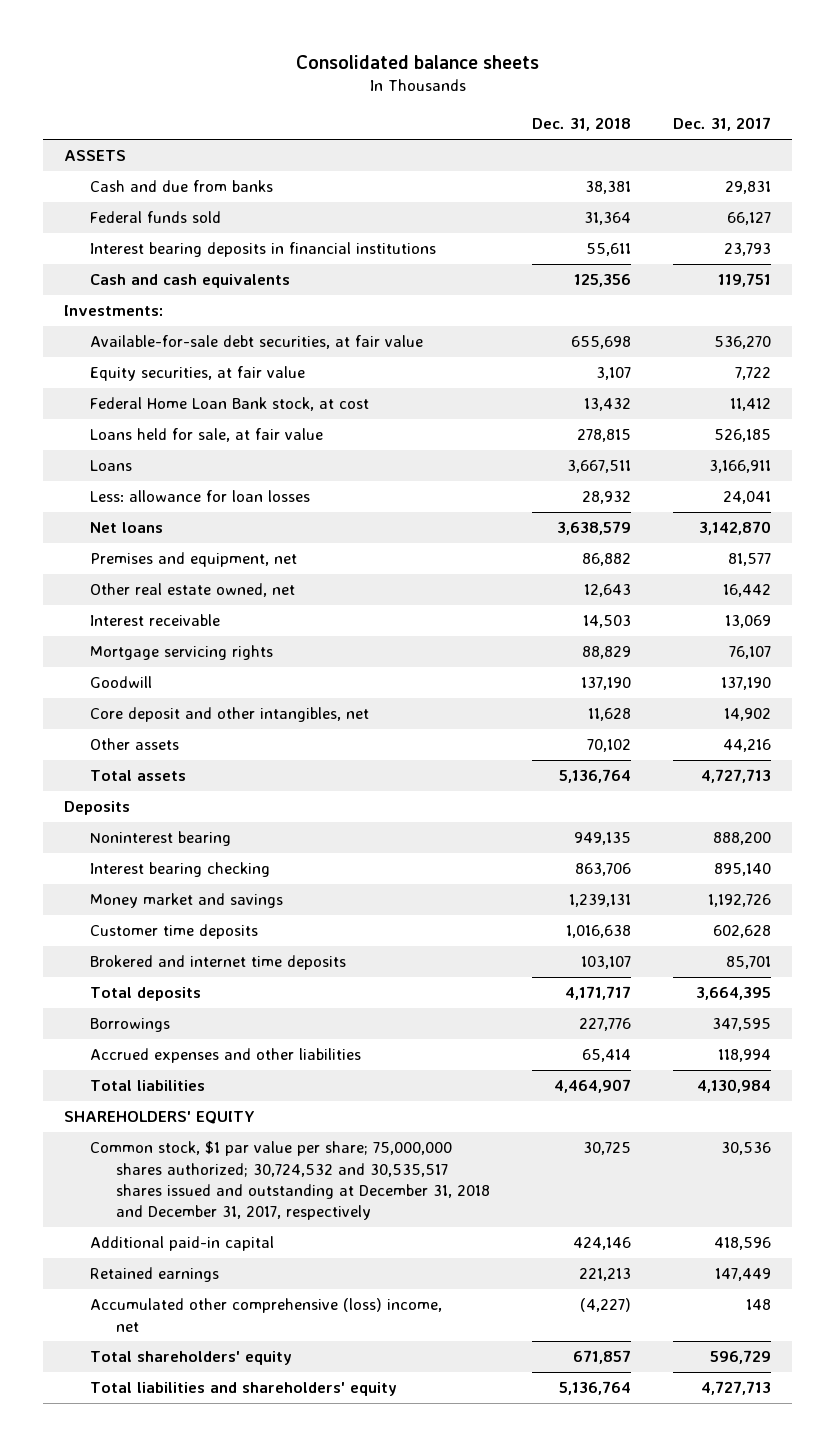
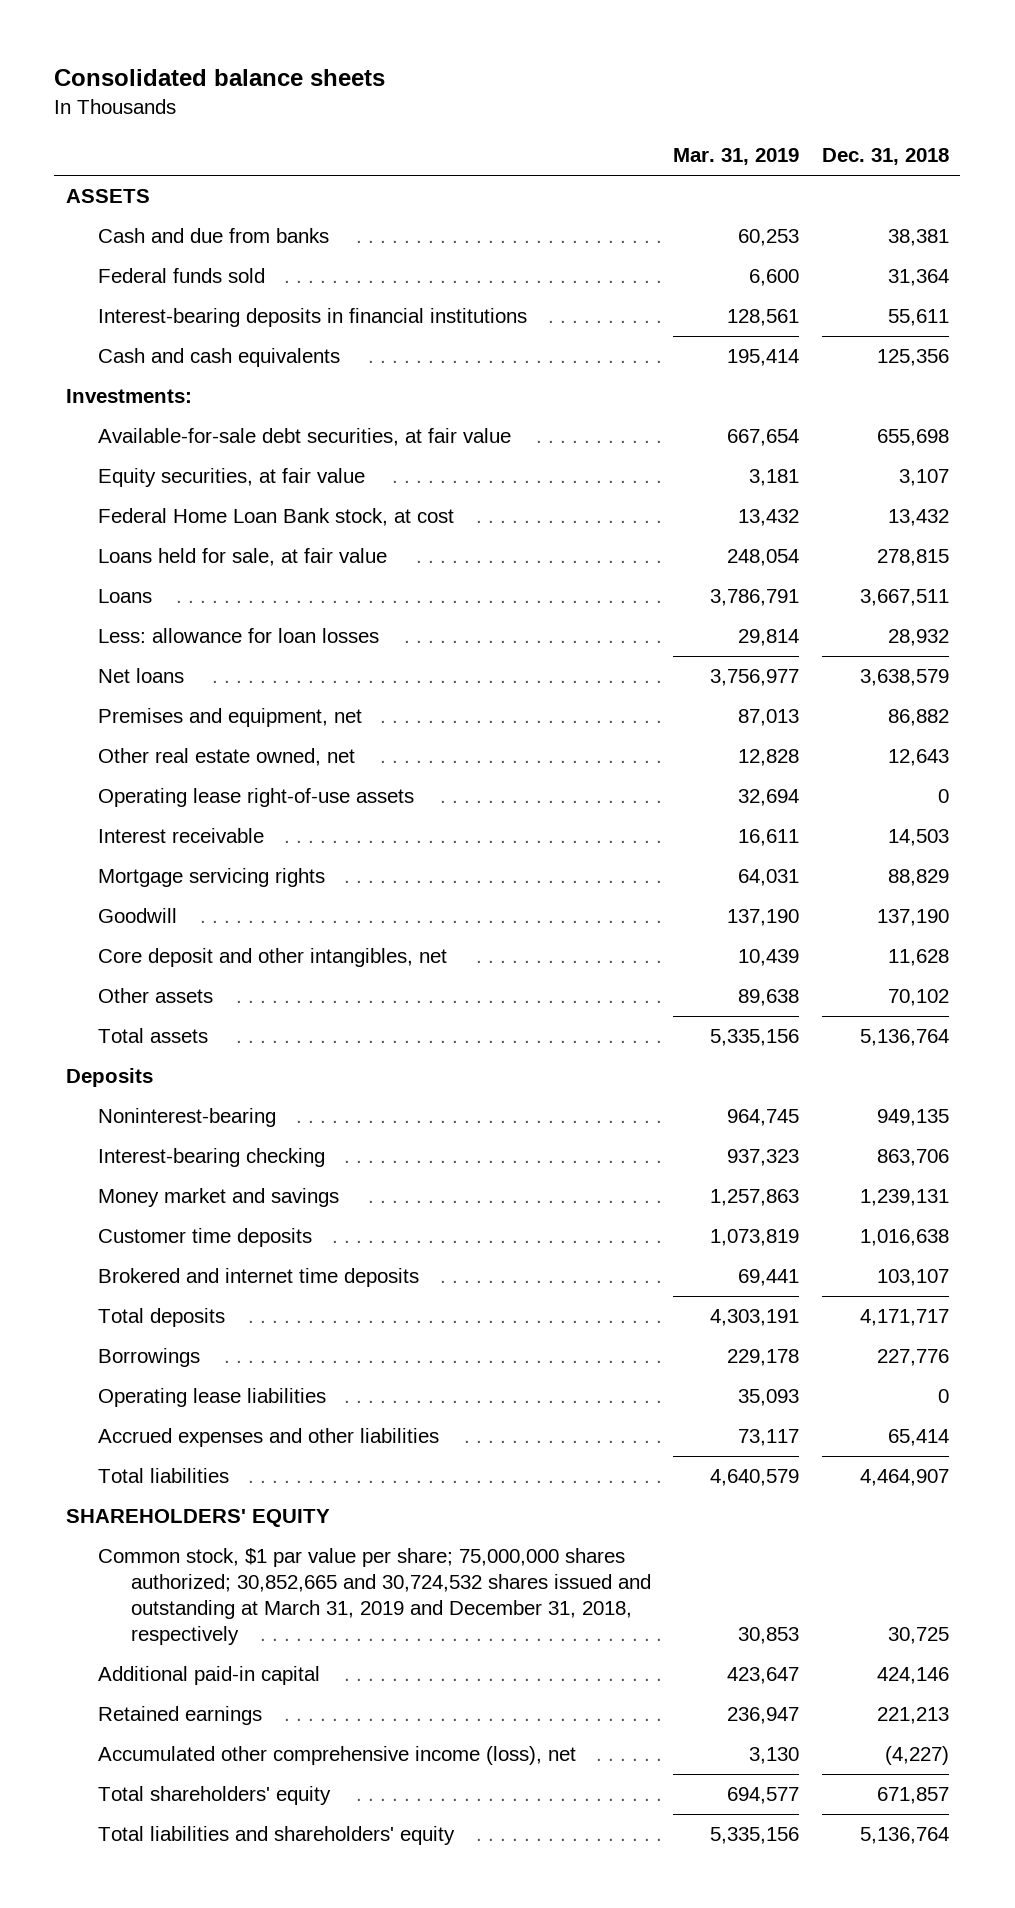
[673,117,772,132] Dec. 31, 2017 -> none
none -> [673,148,800,166] Mar. 31, 2019
[90,242,437,258] Interest bearing deposits in financial institutions -> [98,308,528,328] Interest-bearing deposits in financial institutions
none -> [98,788,415,808] Operating lease right-of-use assets
[90,831,232,847] Noninterest bearing -> [98,1108,277,1128] Noninterest-bearing
[90,862,271,878] Interest bearing checking -> [98,1148,326,1168] Interest-bearing checking
none -> [98,1388,327,1408] Operating lease liabilities
[90,1141,491,1221] Common stock, $1 par value per share; 75,000,000 shares authorized; 30,724,532 and 30,535,517 shares issued and outstanding at December 31, 2018 and December 31, 2017, respectively -> [98,1548,651,1646] Common stock, $1 par value per share; 75,000,000 shares authorized; 30,852,665 and 30,724,532 shares issued and outstanding at March 31, 2019 and December 31, 2018, respectively
[90,1298,443,1332] Accumulated other comprehensive (loss) income, net -> [98,1746,577,1766] Accumulated other comprehensive income (loss), net

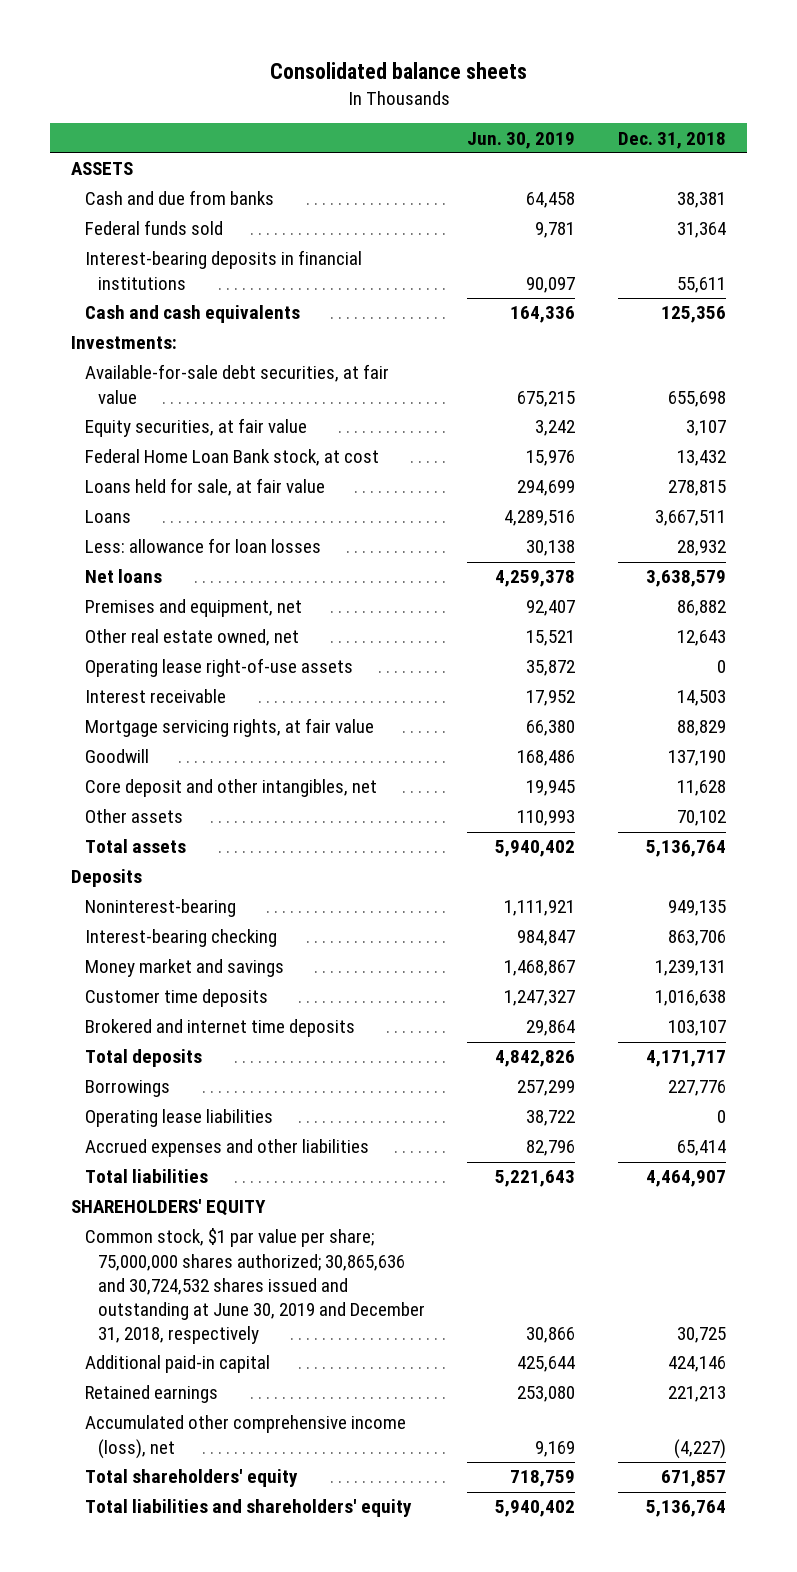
[673,148,800,166] Mar. 31, 2019 -> none
none -> [467,131,576,149] Jun. 30, 2019
[98,868,326,888] Mortgage servicing rights -> [84,718,374,738] Mortgage servicing rights, at fair value
[98,1548,651,1646] Common stock, $1 par value per share; 75,000,000 shares authorized; 30,852,665 and 30,724,532 shares issued and outstanding at March 31, 2019 and December 31, 2018, respectively -> [84,1228,425,1344] Common stock, $1 par value per share; 75,000,000 shares authorized; 30,865,636 and 30,724,532 shares issued and outstanding at June 30, 2019 and December 31, 2018, respectively

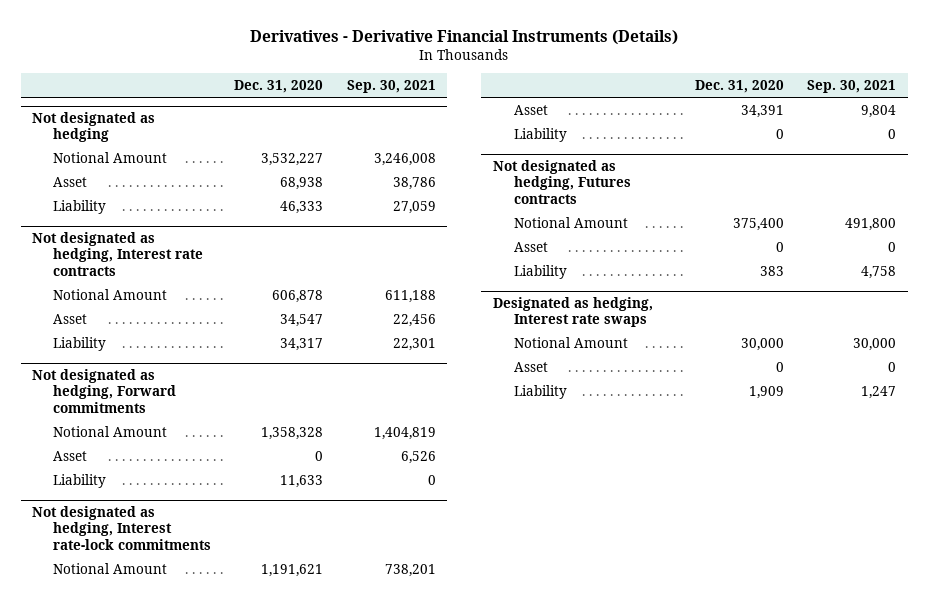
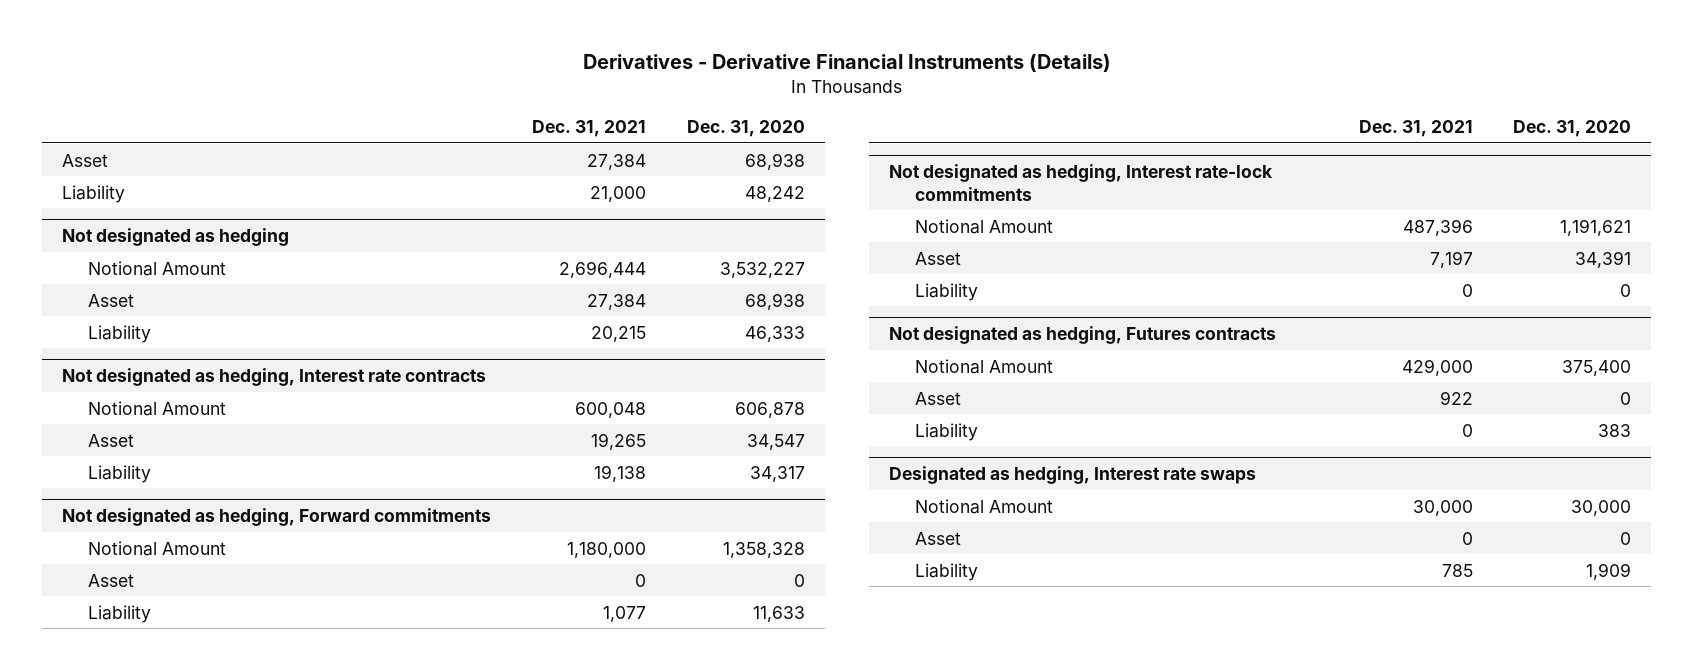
[346,80,436,94] Sep. 30, 2021 -> none
none -> [531,120,646,138] Dec. 31, 2021
none -> [62,153,109,167] Asset
none -> [62,184,126,203] Liability

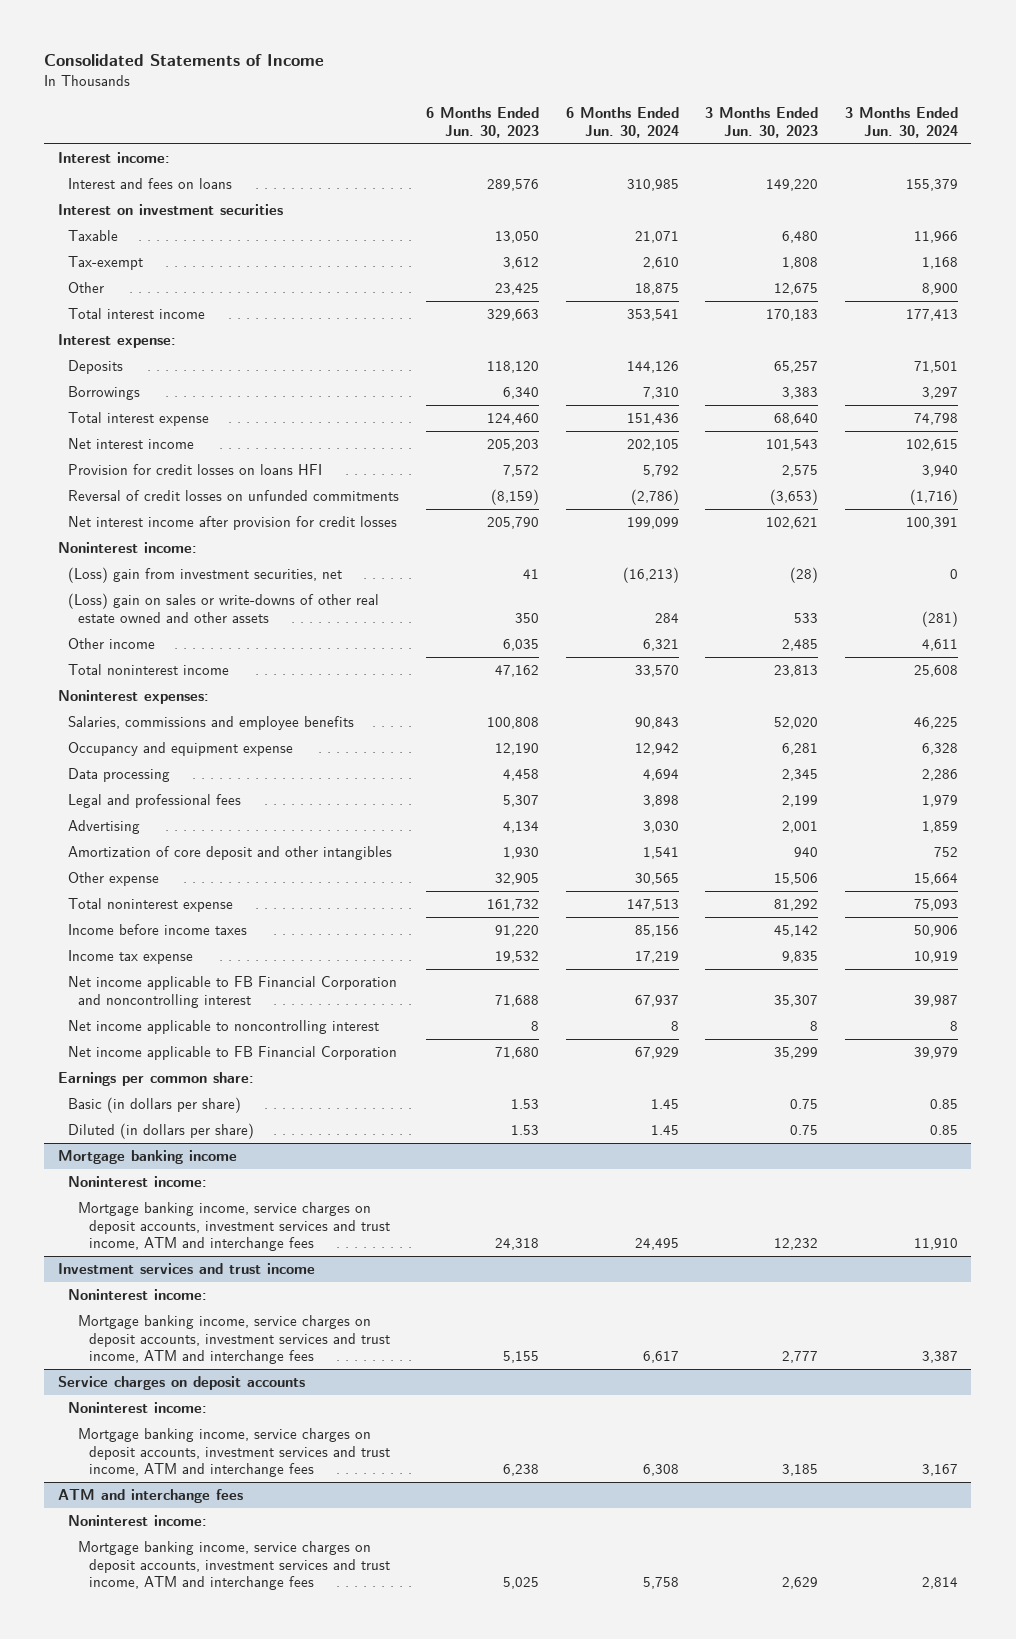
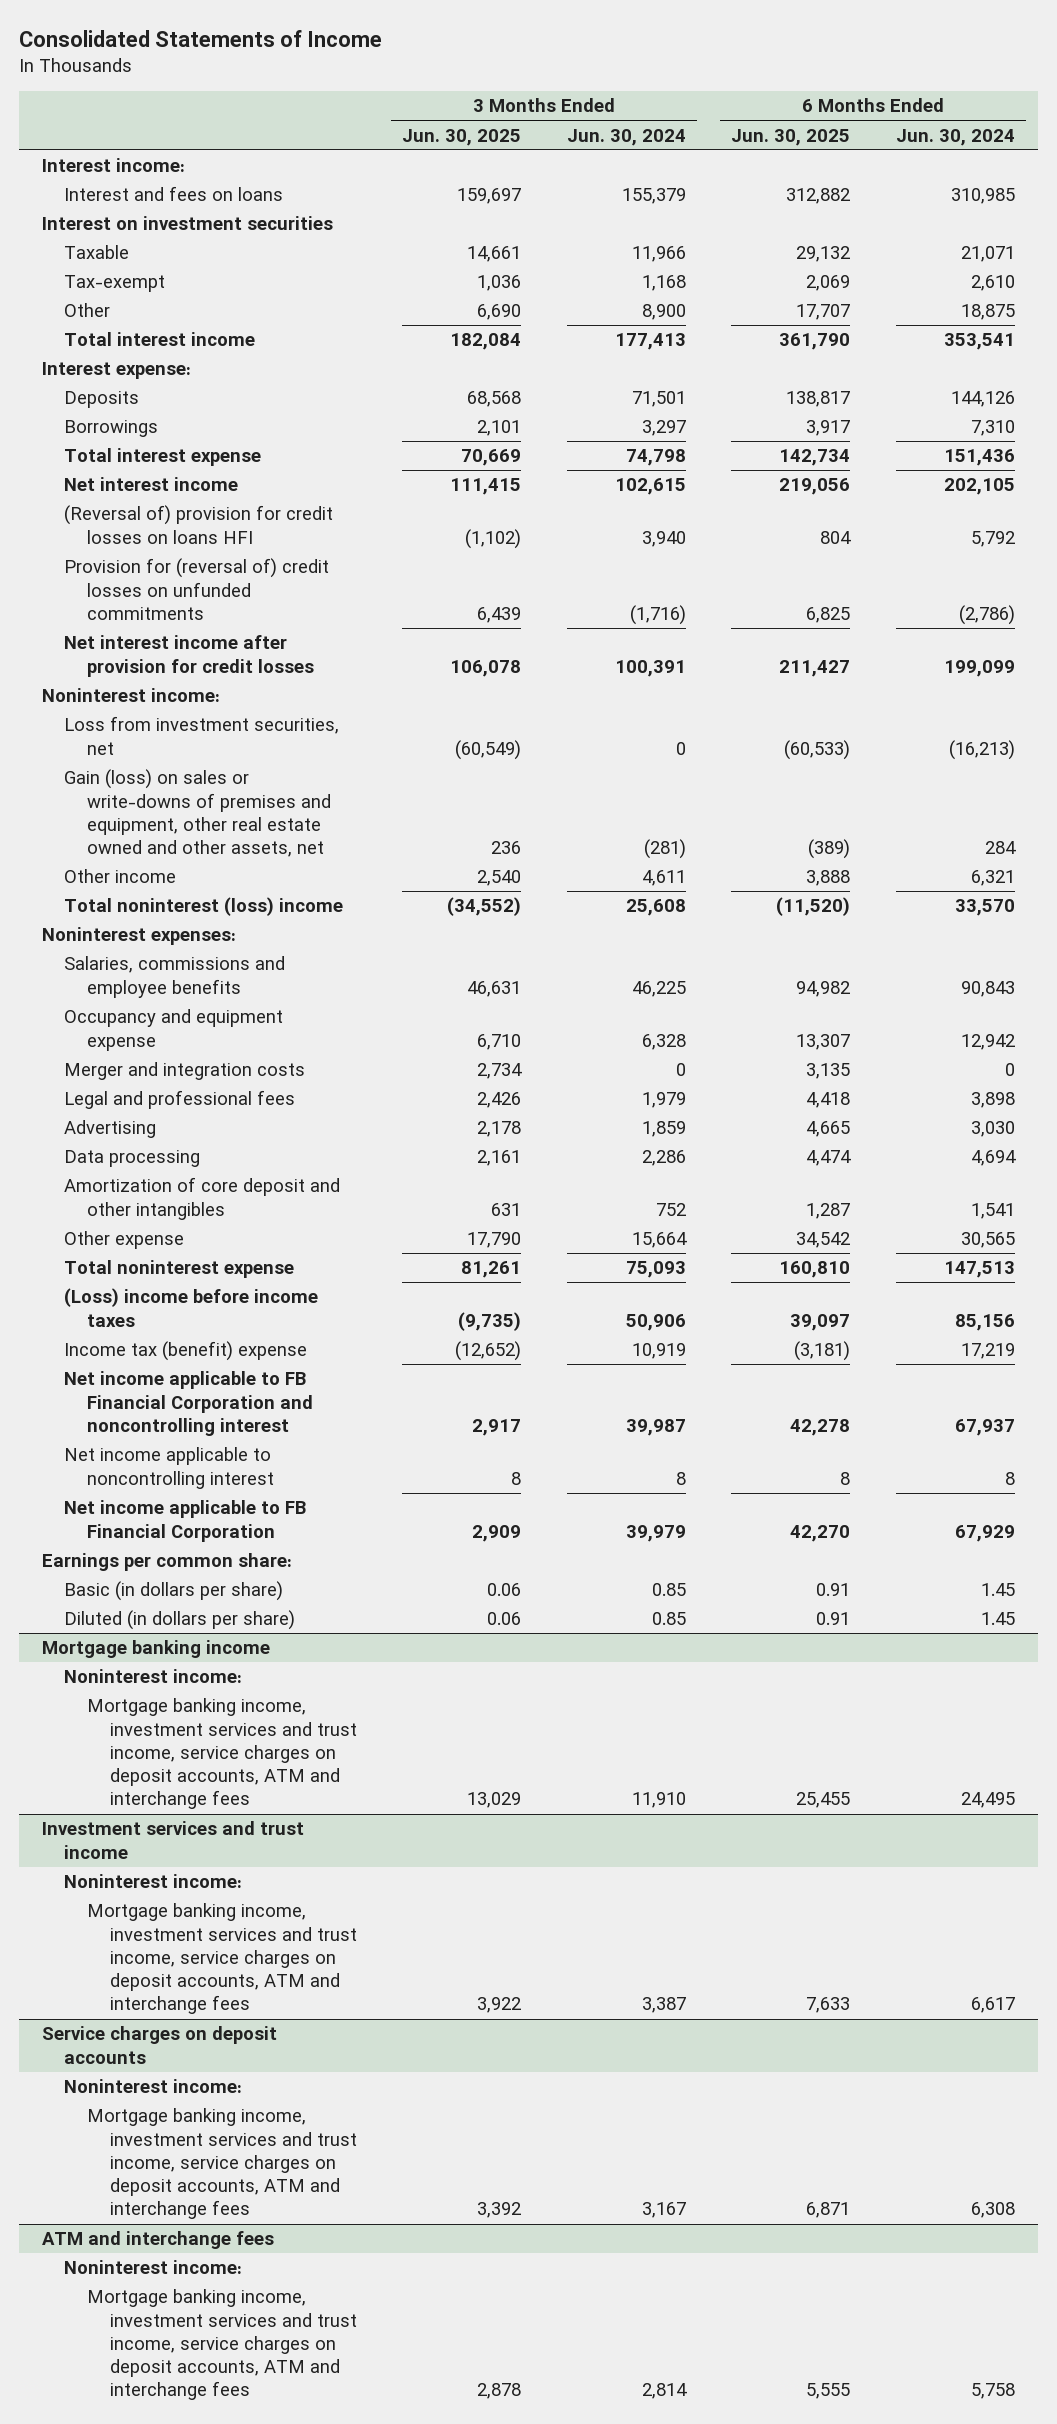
[425,107,539,138] 6 Months Ended Jun. 30, 2023 -> none
[705,107,819,138] 3 Months Ended Jun. 30, 2023 -> none
none -> [402,128,522,146] Jun. 30, 2025
none -> [731,128,851,146] Jun. 30, 2025
[68,464,323,476] Provision for credit losses on loans HFI -> [64,505,334,544] (Reversal of) provision for credit losses on loans HFI
[68,490,400,502] Reversal of credit losses on unfunded commitments -> [64,558,330,620] Provision for (reversal of) credit losses on unfunded commitments
[68,567,343,584] (Loss) gain from investment securities, net -> [64,716,340,755] Loss from investment securities, net
[68,593,380,623] (Loss) gain on sales or write-downs of other real estate owned and other assets -> [64,769,332,858] Gain (loss) on sales or write-downs of premises and equipment, other real estate owned and other assets, net
[68,664,230,676] Total noninterest income -> [64,897,344,917] Total noninterest (loss) income
none -> [64,1062,306,1081] Merger and integration costs
[68,768,171,783] Data processing -> [64,1150,201,1168] Data processing
[68,924,248,936] Income before income taxes -> [64,1288,319,1327] (Loss) income before income taxes
[68,950,194,965] Income tax expense -> [64,1341,308,1362] Income tax (benefit) expense
[78,1202,390,1252] Mortgage banking income, service charges on deposit accounts, investment services and trust income, ATM and interchange fees -> [87,1698,357,1810] Mortgage banking income, investment services and trust income, service charges on deposit accounts, ATM and interchange fees
[78,1315,390,1365] Mortgage banking income, service charges on deposit accounts, investment services and trust income, ATM and interchange fees -> [87,1903,357,2015] Mortgage banking income, investment services and trust income, service charges on deposit accounts, ATM and interchange fees
[78,1428,390,1478] Mortgage banking income, service charges on deposit accounts, investment services and trust income, ATM and interchange fees -> [87,2108,357,2220] Mortgage banking income, investment services and trust income, service charges on deposit accounts, ATM and interchange fees
[78,1541,390,1591] Mortgage banking income, service charges on deposit accounts, investment services and trust income, ATM and interchange fees -> [87,2289,357,2401] Mortgage banking income, investment services and trust income, service charges on deposit accounts, ATM and interchange fees

